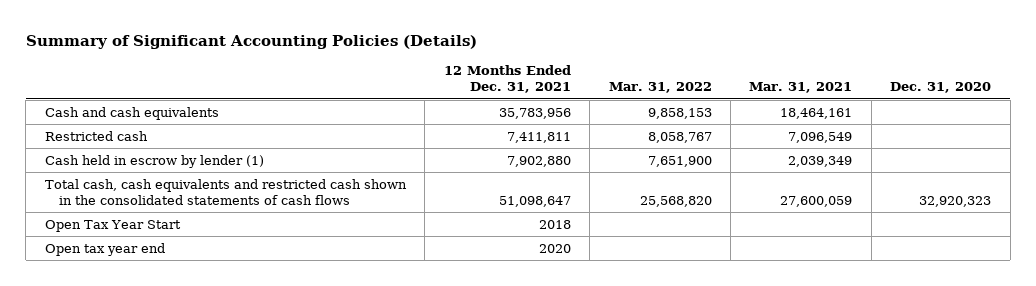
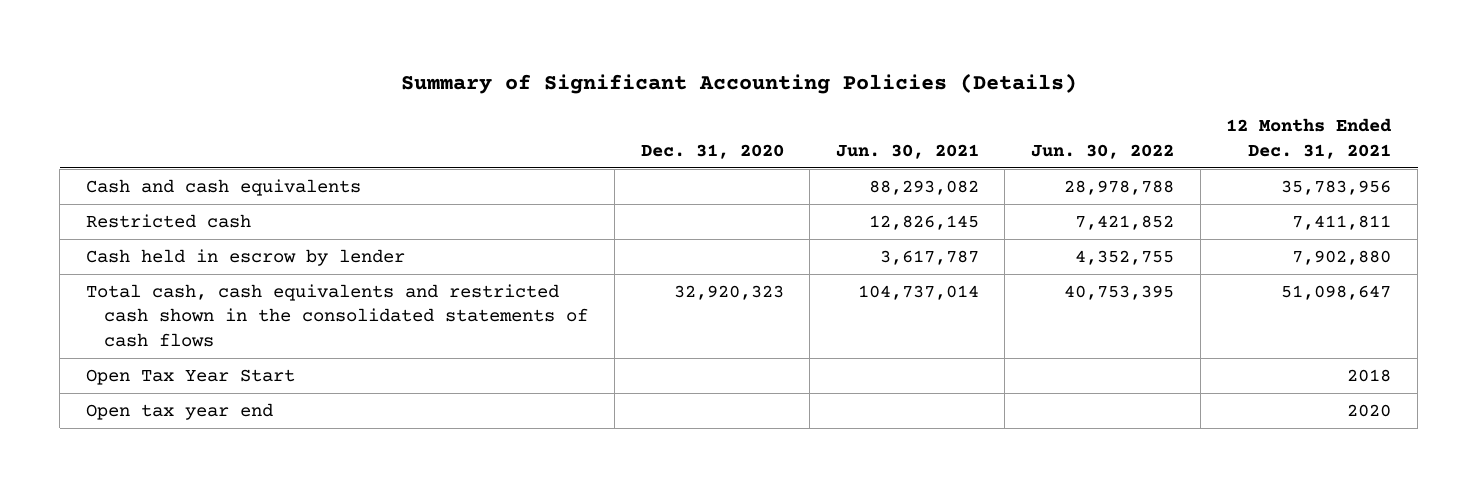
[608,82,712,94] Mar. 31, 2022 -> none
[749,82,853,94] Mar. 31, 2021 -> none
none -> [835,143,979,159] Jun. 30, 2021
none -> [1031,143,1175,159] Jun. 30, 2022
[44,154,264,168] Cash held in escrow by lender (1) -> [85,248,405,266] Cash held in escrow by lender

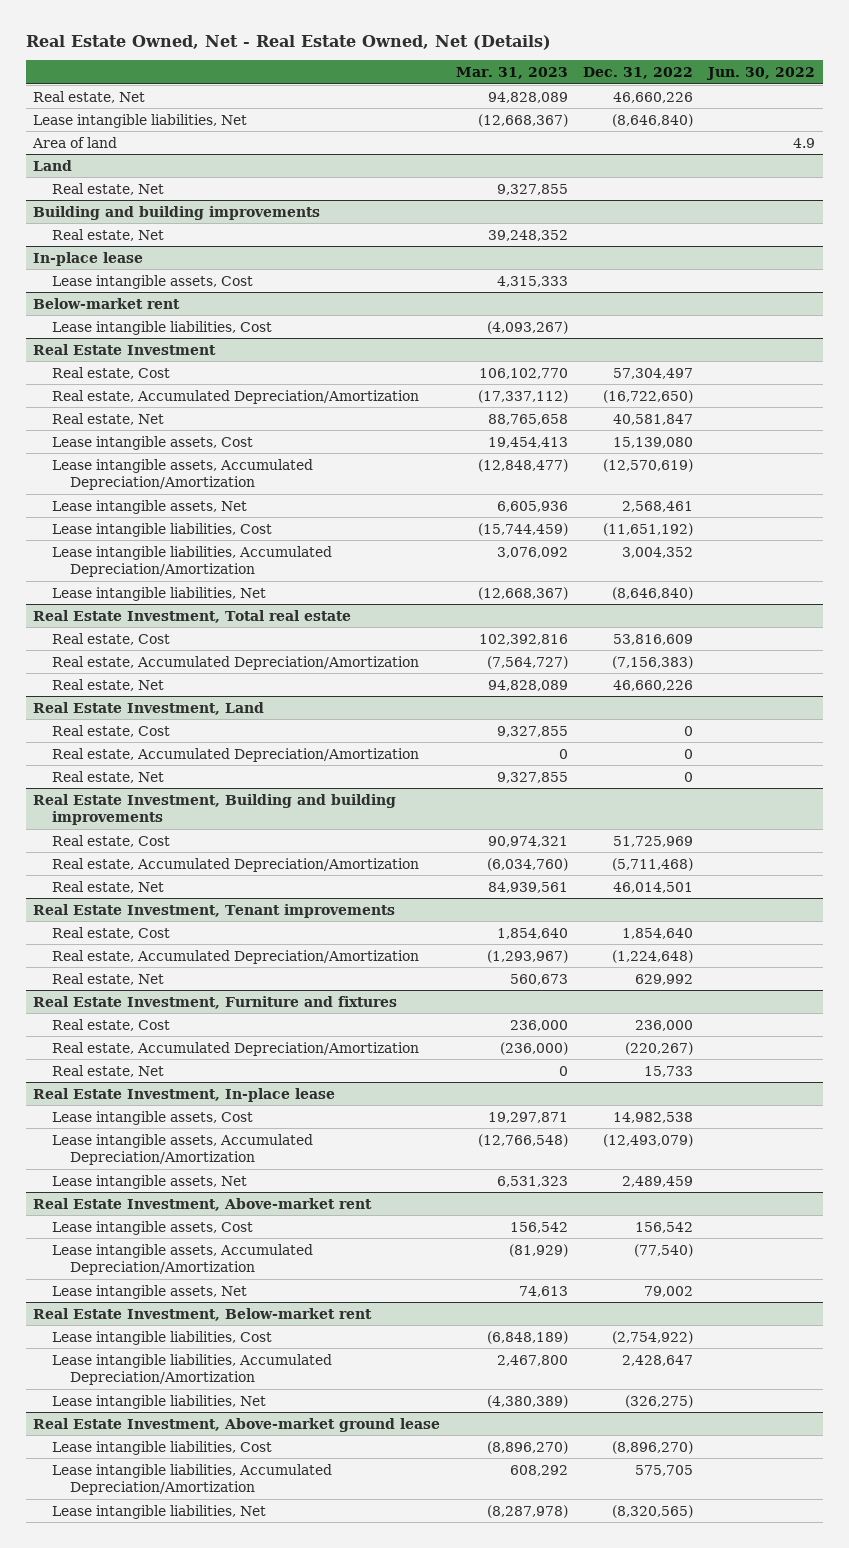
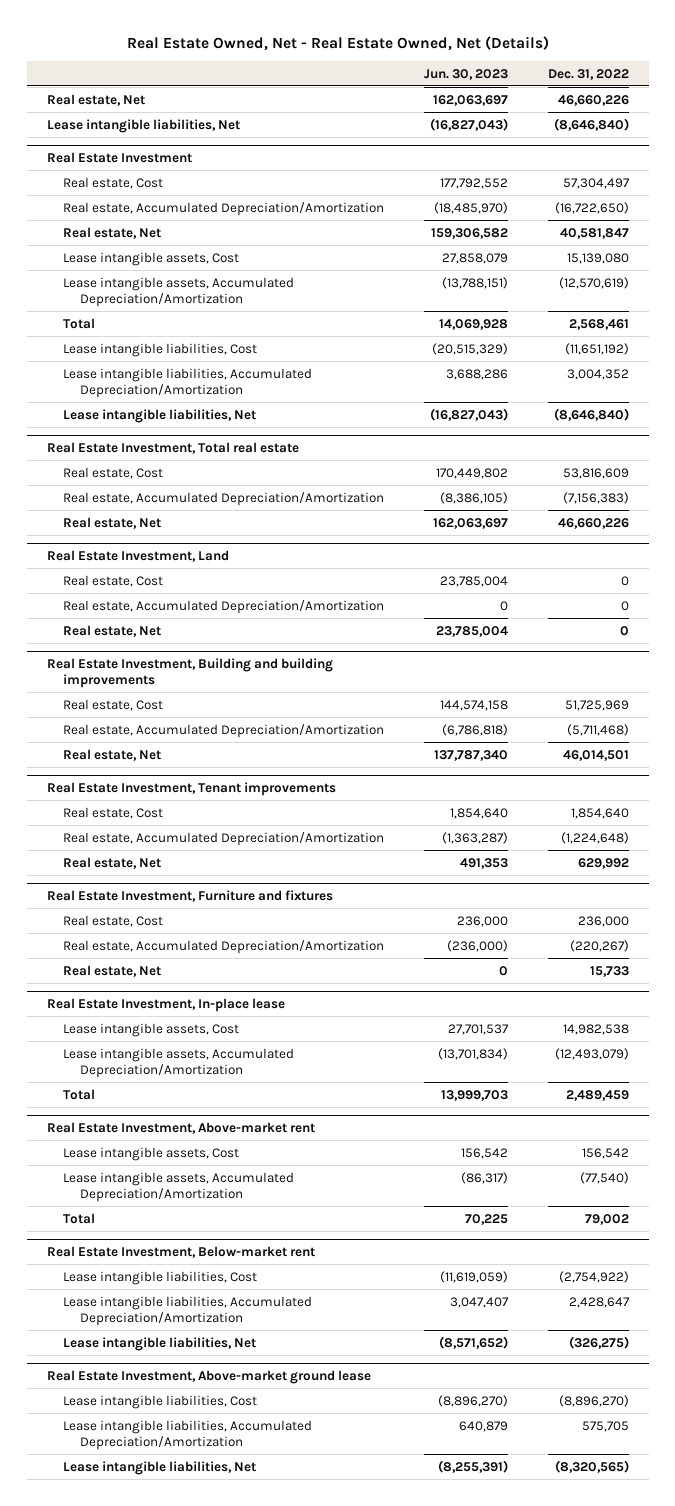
[455,66,568,79] Mar. 31, 2023 -> none
[706,66,816,80] Jun. 30, 2022 -> none
none -> [423,68,508,80] Jun. 30, 2023
[32,136,118,148] Area of land -> none
[33,159,73,171] Land -> none
[51,182,164,195] Real estate, Net -> none
[33,205,321,220] Building and building improvements -> none
[51,228,164,241] Real estate, Net -> none
[33,251,144,266] In-place lease -> none
[51,274,253,289] Lease intangible assets, Cost -> none
[33,297,181,309] Below-market rent -> none
[51,320,272,335] Lease intangible liabilities, Cost -> none
[51,499,247,514] Lease intangible assets, Net -> [63,317,96,329] Total
[51,1174,247,1189] Lease intangible assets, Net -> [63,1088,96,1100] Total
[51,1284,247,1299] Lease intangible assets, Net -> [63,1212,96,1224] Total

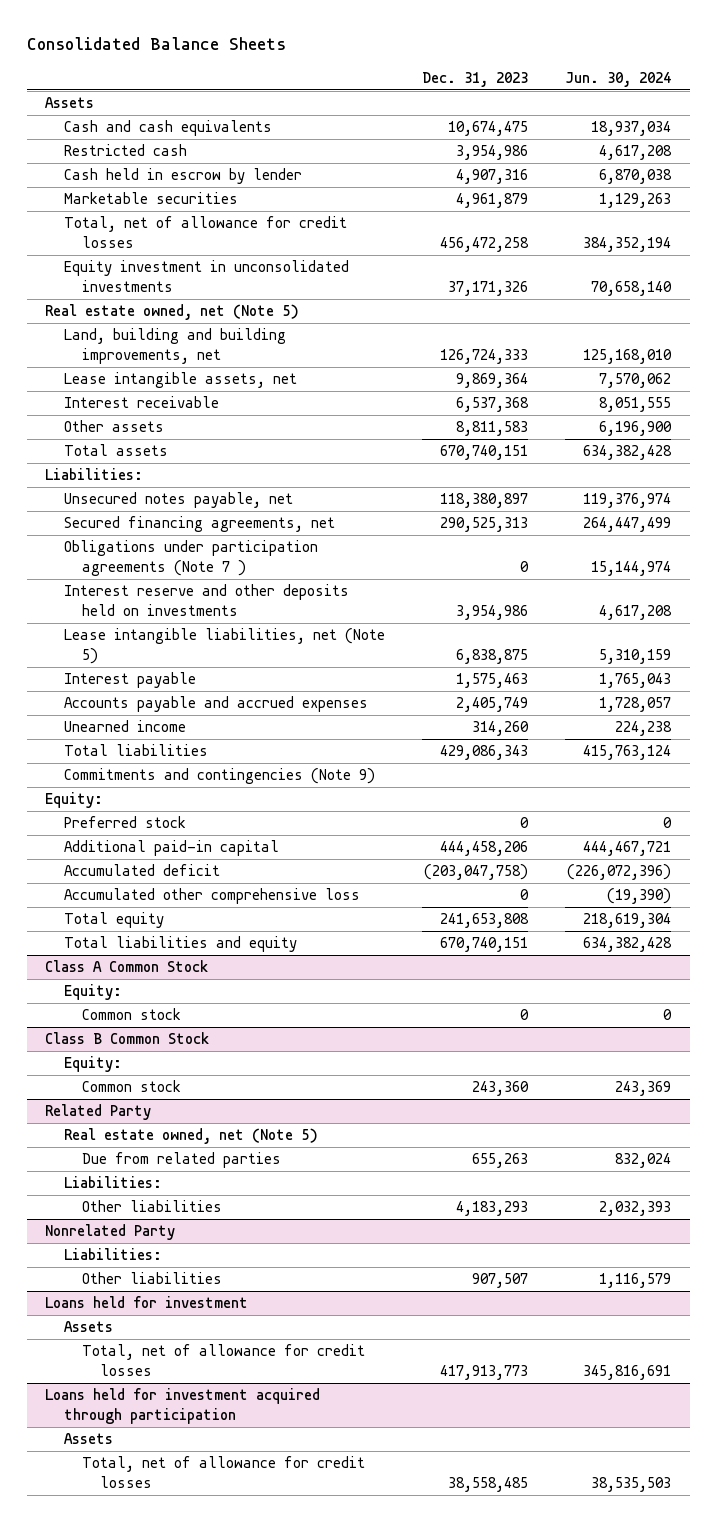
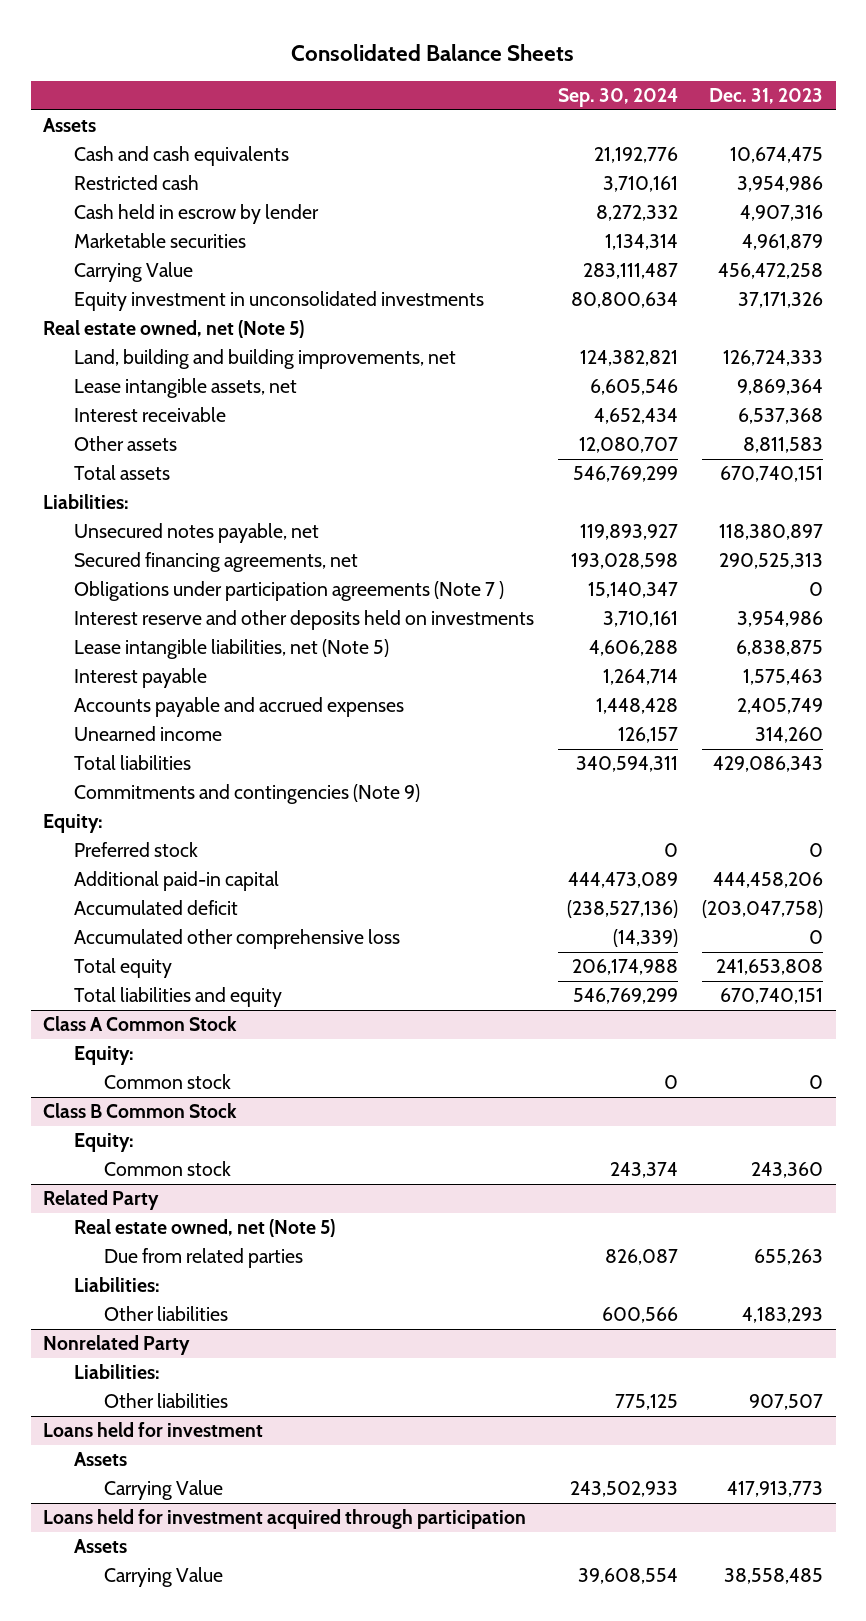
[565,71,672,87] Jun. 30, 2024 -> none
none -> [558,88,679,108] Sep. 30, 2024
[63,216,347,248] Total, net of allowance for credit losses -> [73,262,193,283] Carrying Value
[82,1344,366,1376] Total, net of allowance for credit losses -> [104,1480,224,1501] Carrying Value
[82,1456,366,1488] Total, net of allowance for credit losses -> [104,1567,224,1588] Carrying Value

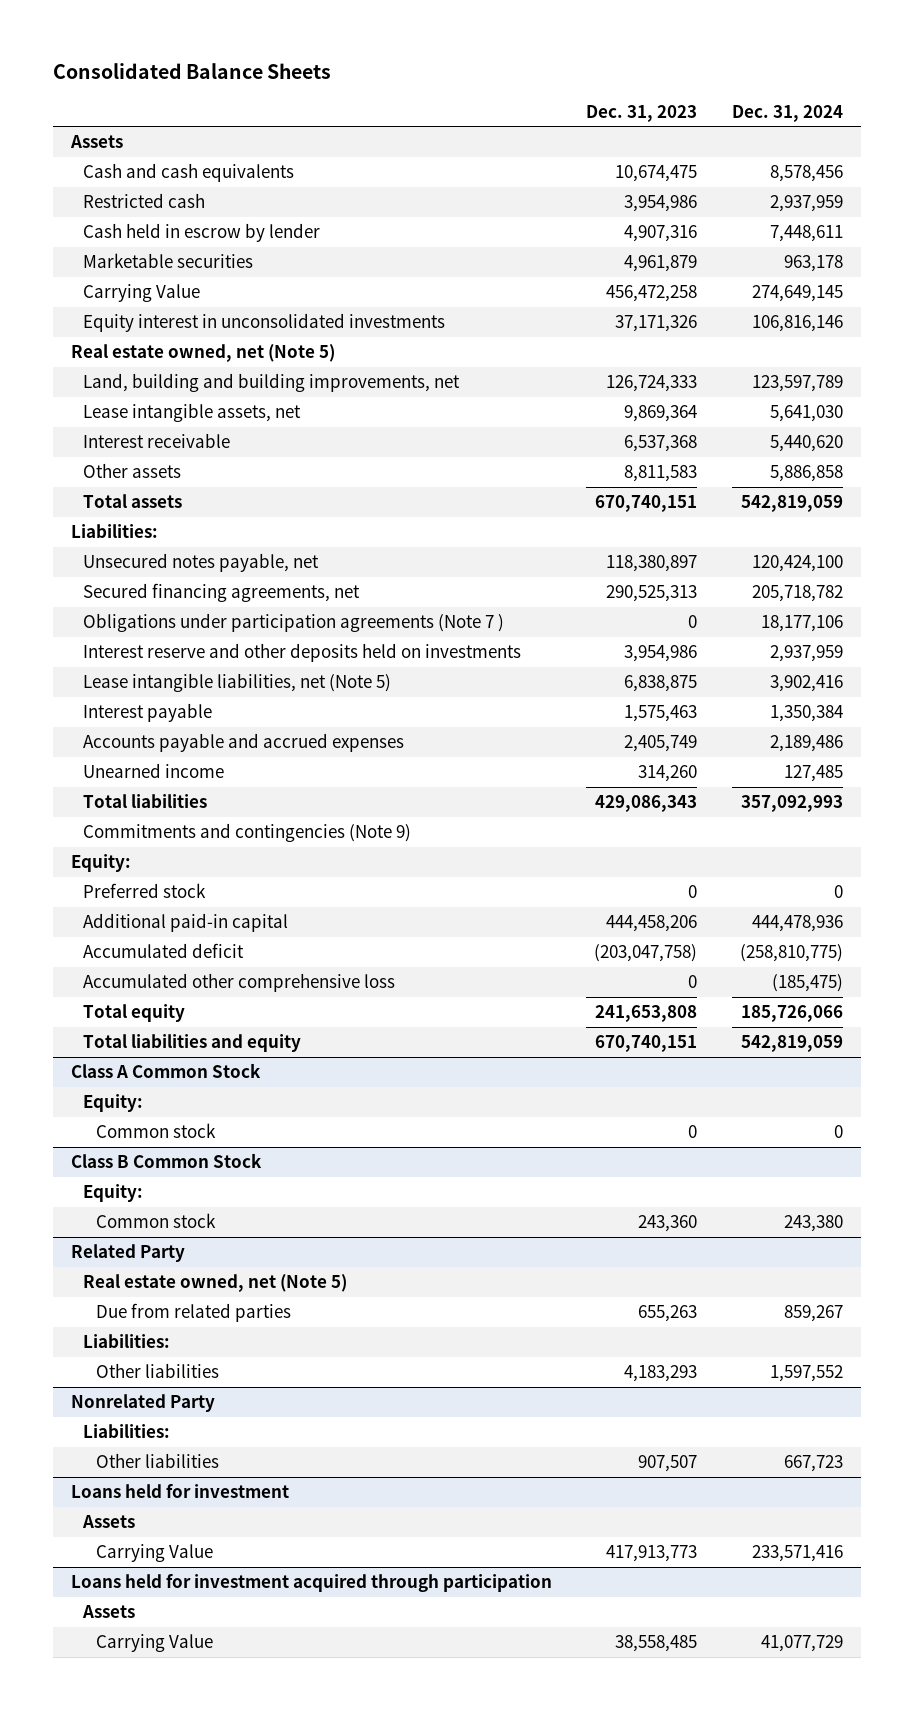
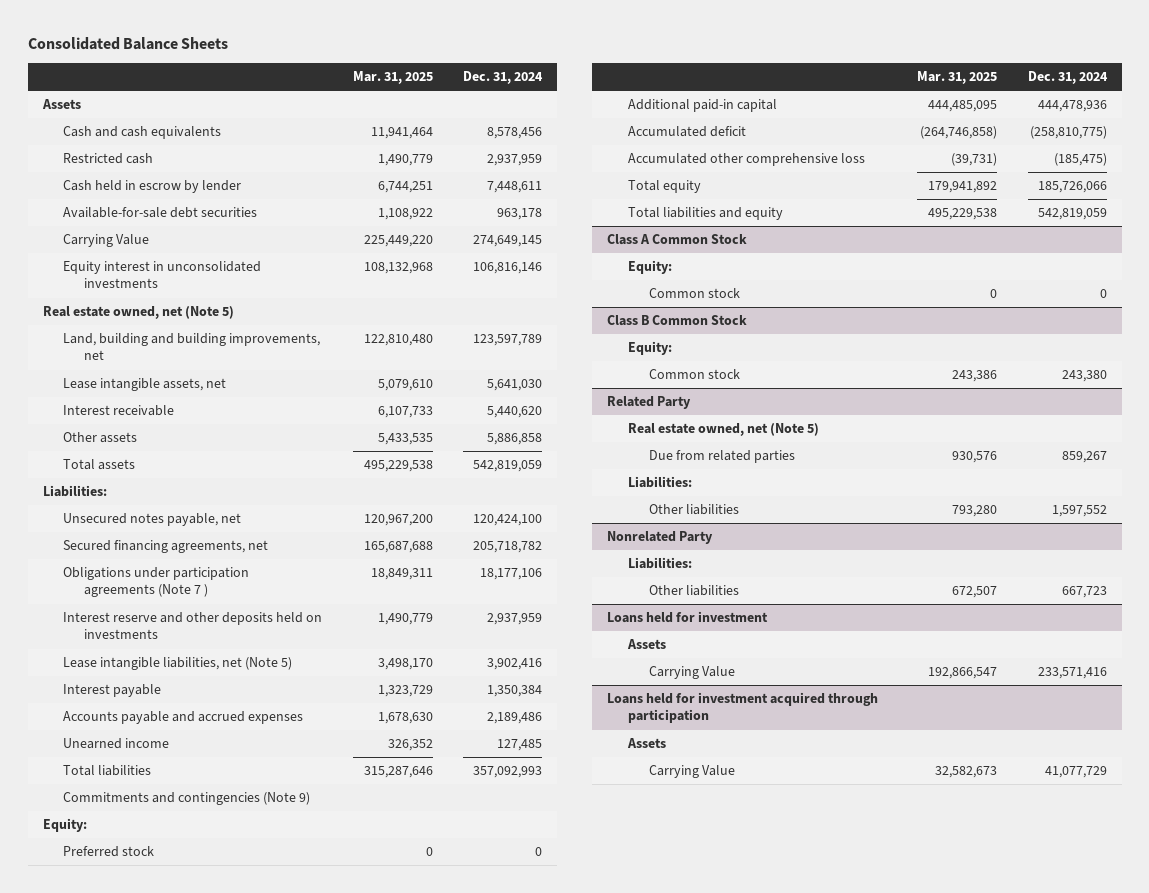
[586,104,698,122] Dec. 31, 2023 -> none
none -> [352,71,433,85] Mar. 31, 2025
[83,253,254,269] Marketable securities -> [63,207,258,219] Available-for-sale debt securities

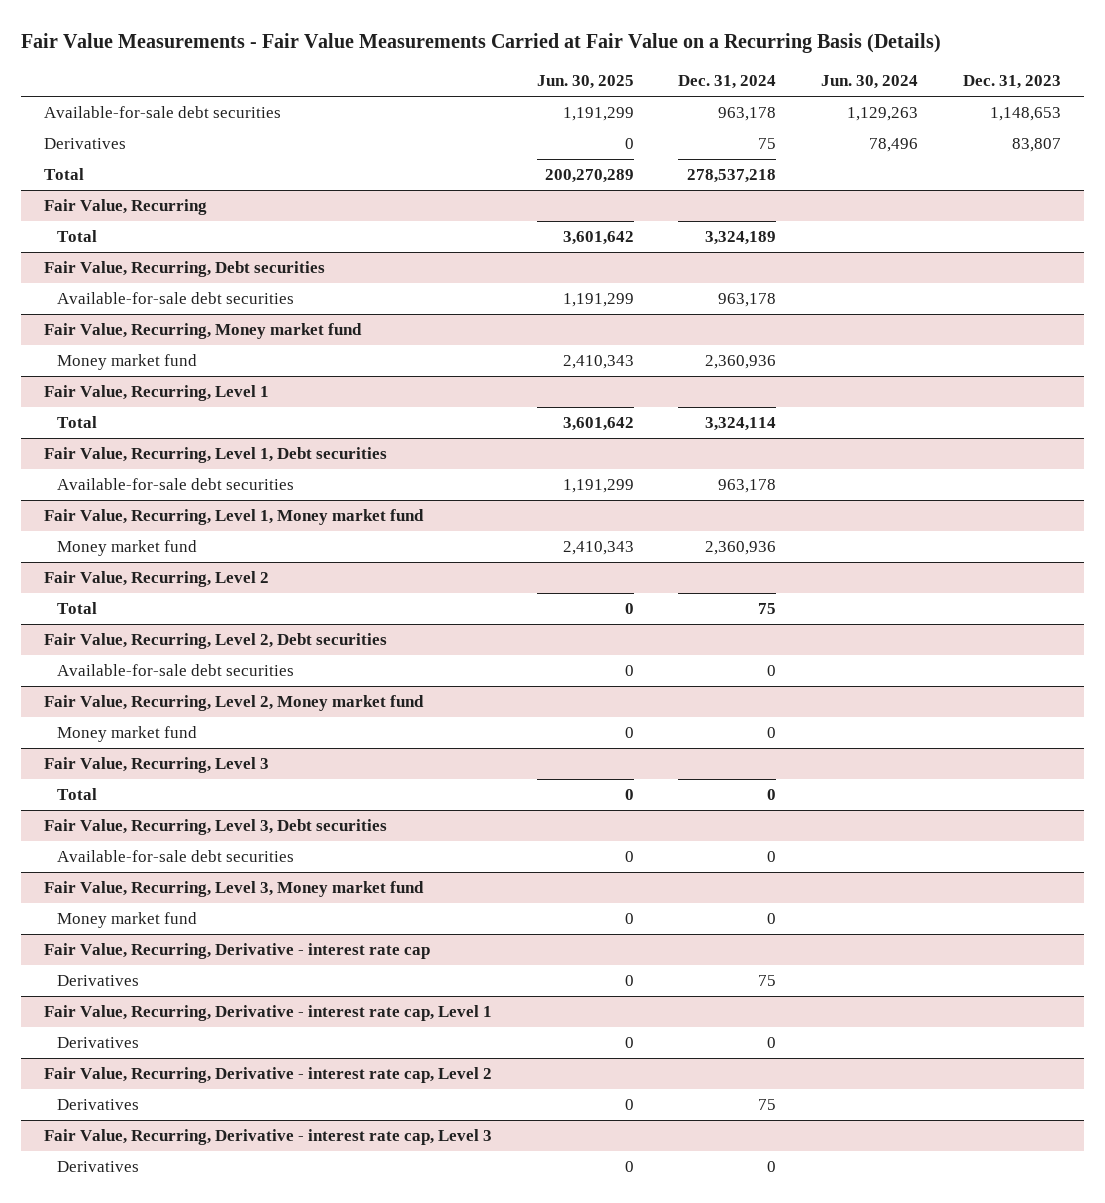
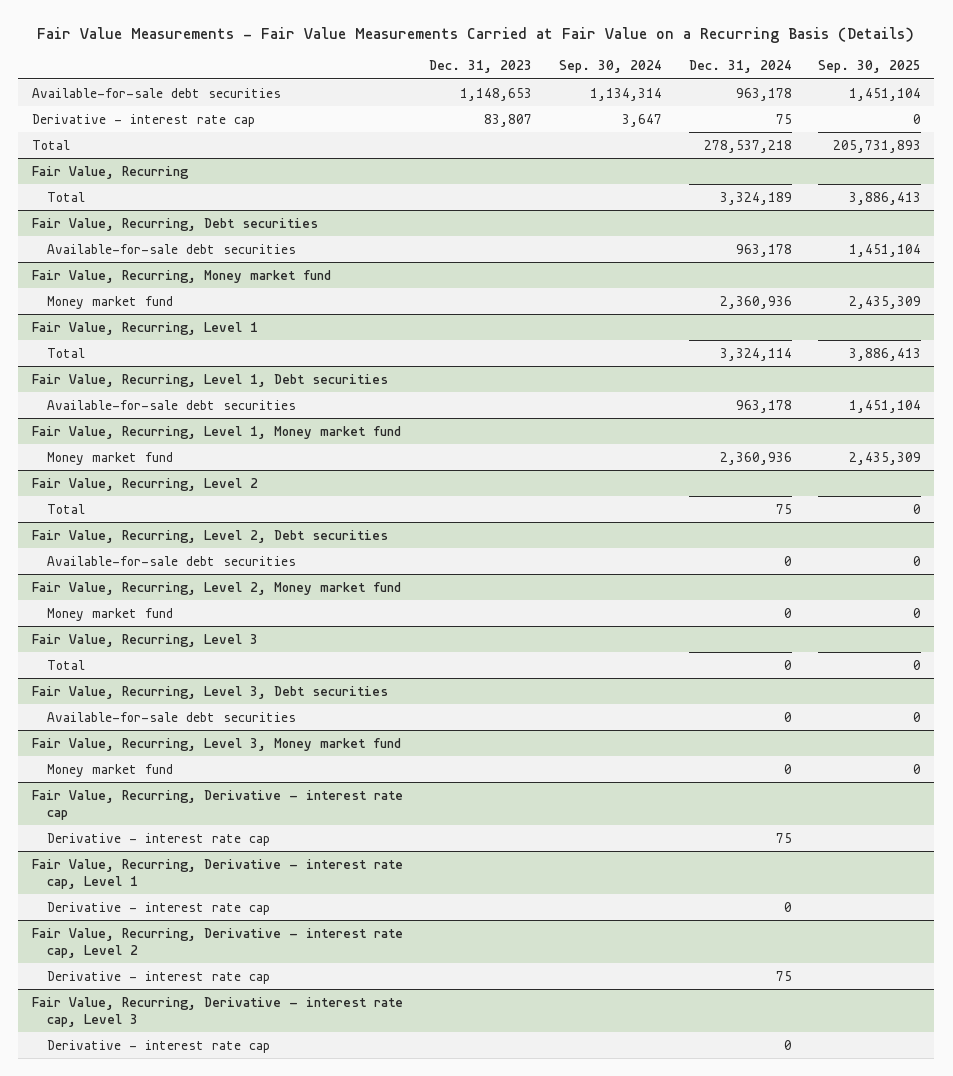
[536,75,634,90] Jun. 30, 2025 -> none
[821,75,919,90] Jun. 30, 2024 -> none
none -> [558,60,662,74] Sep. 30, 2024
none -> [818,60,922,74] Sep. 30, 2025
[43,138,126,150] Derivatives -> [31,113,255,127] Derivative - interest rate cap
[57,975,140,987] Derivatives -> [47,832,271,846] Derivative - interest rate cap
[57,1037,140,1049] Derivatives -> [47,901,271,915] Derivative - interest rate cap
[57,1099,140,1111] Derivatives -> [47,970,271,984] Derivative - interest rate cap
[57,1161,140,1173] Derivatives -> [47,1039,271,1053] Derivative - interest rate cap

